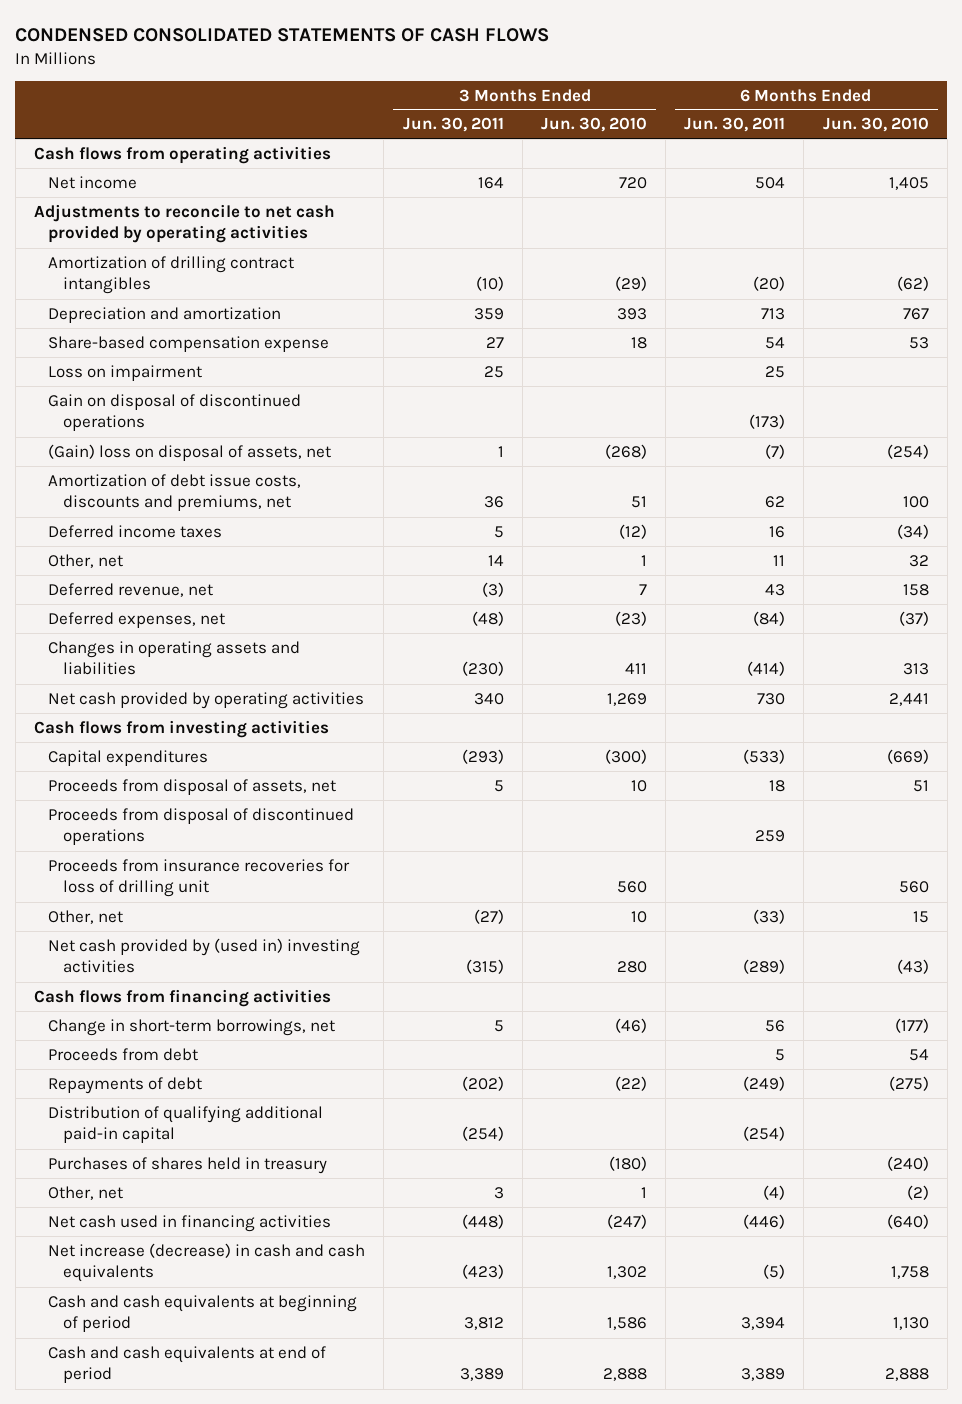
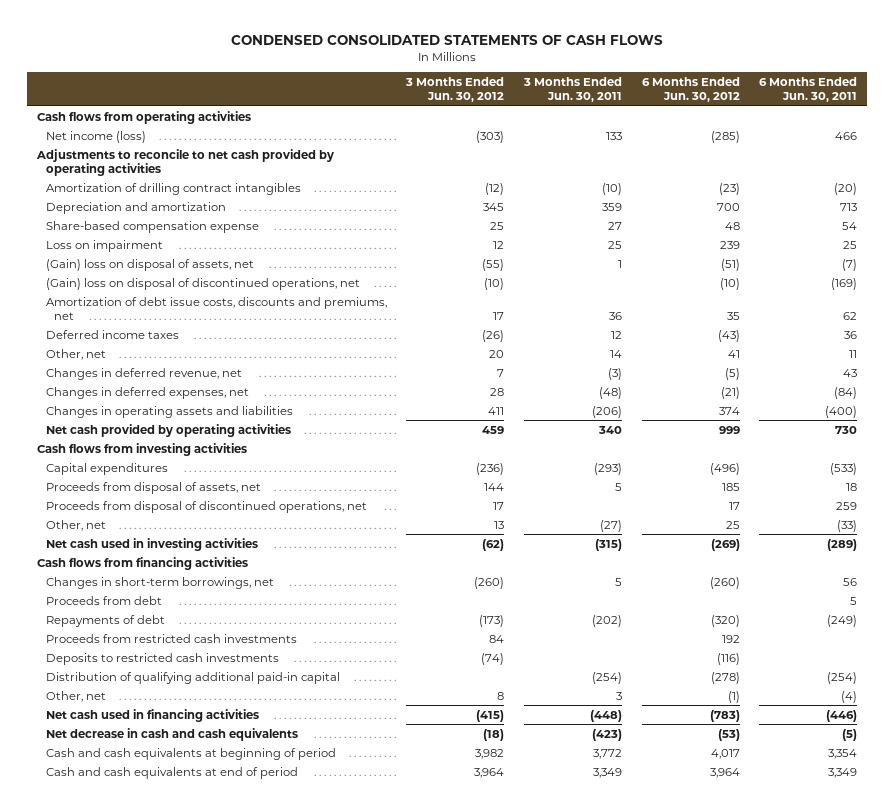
[540,117,647,133] Jun. 30, 2010 -> none
[822,117,929,133] Jun. 30, 2010 -> none
none -> [405,77,505,103] 3 Months Ended Jun. 30, 2012
none -> [641,77,740,103] 6 Months Ended Jun. 30, 2012
[48,175,138,189] Net income -> [45,130,146,143] Net income (loss)
[477,176,504,189] 164 -> [605,131,622,140] 133
[755,176,786,189] 504 -> [835,131,858,140] 466
[48,393,302,432] Gain on disposal of discontinued operations -> none
none -> [45,277,360,290] (Gain) loss on disposal of discontinued operations, net
[493,525,504,538] 5 -> [610,330,622,339] 12
[769,525,786,538] 16 -> [844,330,858,339] 36
[48,582,214,597] Deferred revenue, net -> [45,367,242,380] Changes in deferred revenue, net
[48,611,226,628] Deferred expenses, net -> [45,386,249,399] Changes in deferred expenses, net
[461,661,504,677] (230) -> [591,405,622,418] (206)
[747,661,786,677] (414) -> [825,405,858,418] (400)
[48,858,351,898] Proceeds from insurance recoveries for loss of drilling unit -> none
[48,807,355,846] Proceeds from disposal of discontinued operations -> [45,500,367,513] Proceeds from disposal of discontinued operations, net
[48,937,361,974] Net cash provided by (used in) investing activities -> [45,537,258,551] Net cash used in investing activities
[48,1018,336,1036] Change in short-term borrowings, net -> [45,576,274,589] Changes in short-term borrowings, net
none -> [45,633,297,643] Proceeds from restricted cash investments
none -> [45,652,279,665] Deposits to restricted cash investments
[48,1156,328,1174] Purchases of shares held in treasury -> none
[48,1242,366,1283] Net increase (decrease) in cash and cash equivalents -> [45,727,298,741] Net decrease in cash and cash equivalents
[463,1317,504,1331] 3,812 -> [592,748,622,759] 3,772
[741,1317,786,1331] 3,394 -> [828,748,858,759] 3,354
[459,1368,504,1382] 3,389 -> [592,767,622,778] 3,349
[741,1368,786,1382] 3,389 -> [828,767,858,778] 3,349

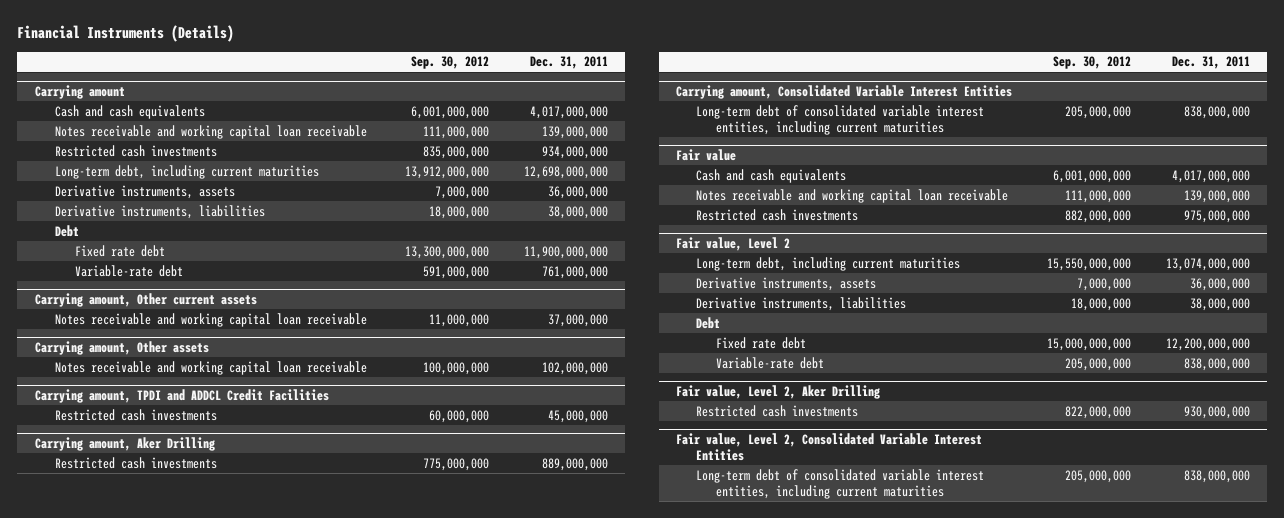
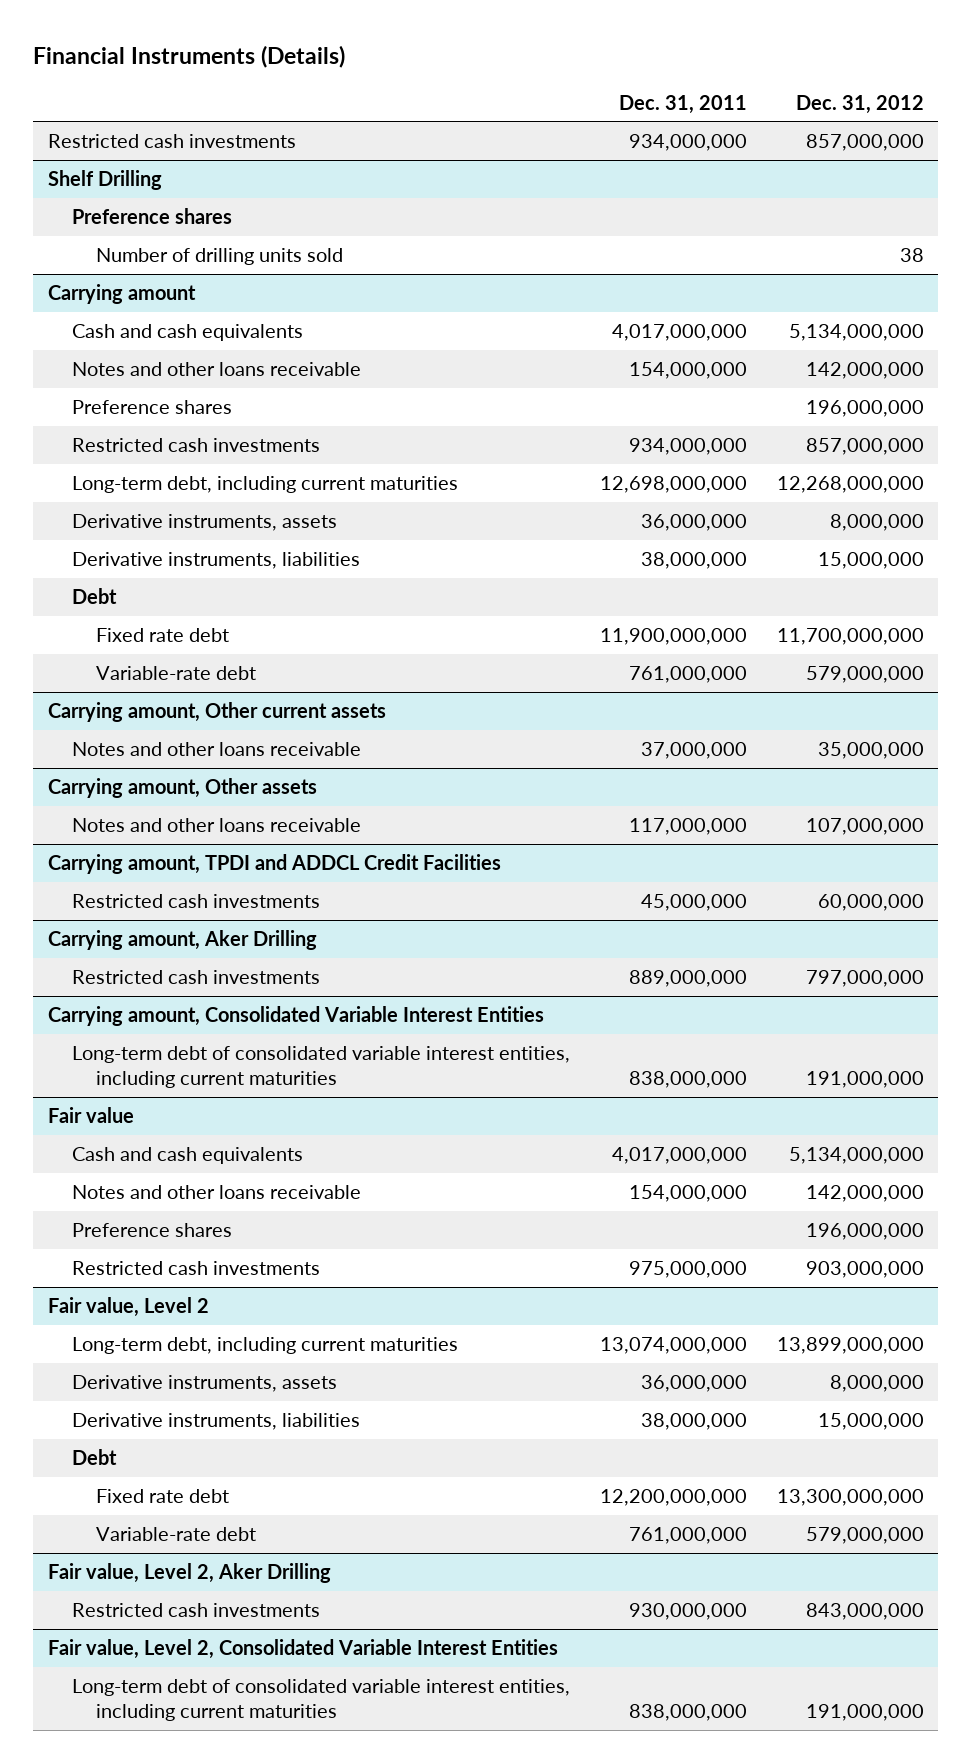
[411,56,490,70] Sep. 30, 2012 -> none
none -> [795,94,924,114] Dec. 31, 2012
none -> [48,133,297,148] Restricted cash investments
none -> [48,169,163,190] Shelf Drilling
none -> [72,207,233,224] Preference shares
none -> [96,247,344,265] Number of drilling units sold
[54,124,367,139] Notes receivable and working capital loan receivable -> [72,361,362,376] Notes and other loans receivable
[542,125,609,139] 139,000,000 -> [628,361,747,379] 154,000,000
none -> [72,399,233,414] Preference shares
[54,312,367,327] Notes receivable and working capital loan receivable -> [72,741,362,756] Notes and other loans receivable
[54,360,367,375] Notes receivable and working capital loan receivable -> [72,817,362,832] Notes and other loans receivable
[542,361,609,375] 102,000,000 -> [628,817,747,835] 117,000,000
[696,188,1009,203] Notes receivable and working capital loan receivable -> [72,1184,362,1199] Notes and other loans receivable
[1183,189,1250,203] 139,000,000 -> [628,1184,747,1202] 154,000,000
none -> [72,1222,233,1237] Preference shares
[1183,357,1250,371] 838,000,000 -> [628,1526,747,1544] 761,000,000

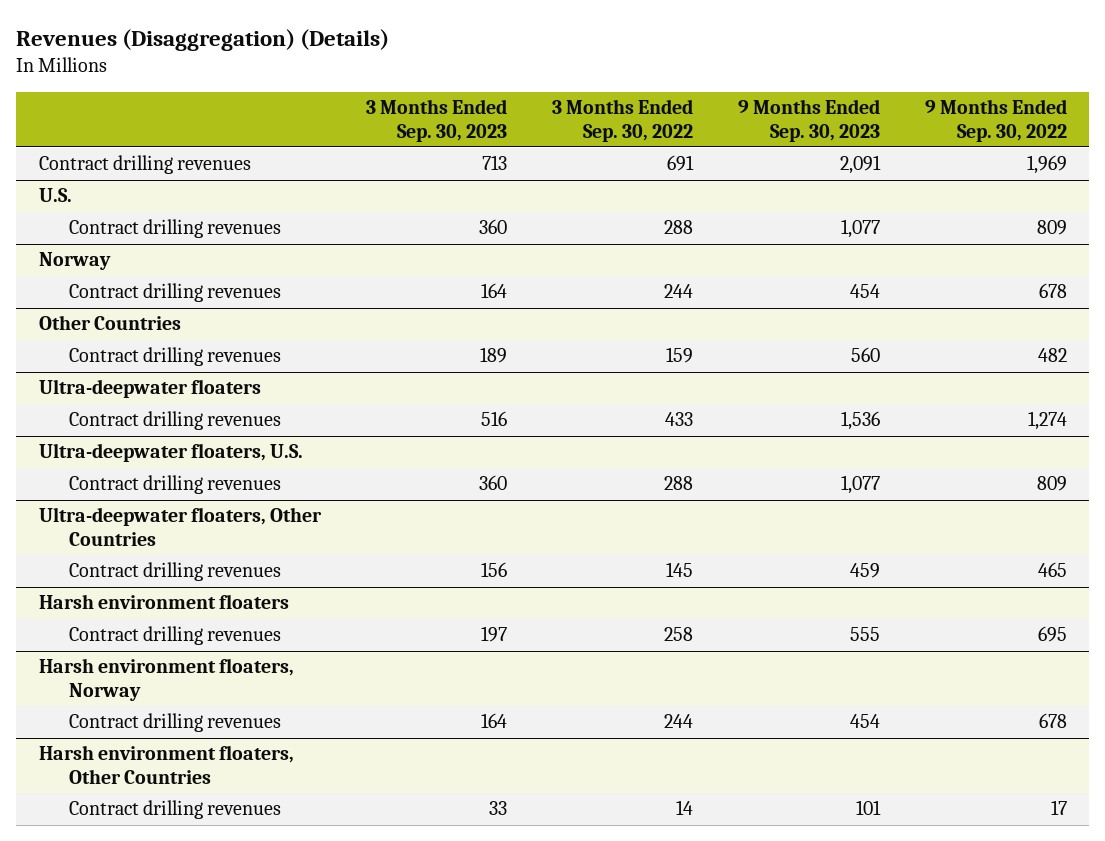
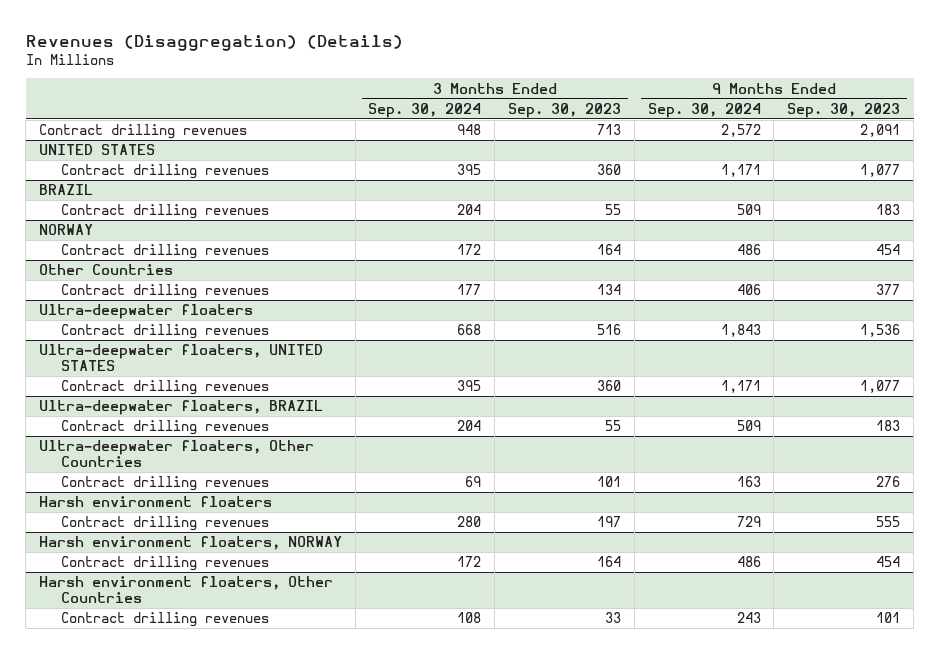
[551,99,693,142] 3 Months Ended Sep. 30, 2022 -> none
[924,99,1067,142] 9 Months Ended Sep. 30, 2022 -> none
none -> [368,102,482,118] Sep. 30, 2024
none -> [647,102,761,118] Sep. 30, 2024
[38,188,72,203] U.S. -> [38,144,155,156] UNITED STATES
none -> [38,184,93,196] BRAZIL
none -> [60,204,269,220] Contract drilling revenues
[38,252,111,271] Norway -> [38,224,93,236] NORWAY
[479,347,507,364] 189 -> [597,284,622,296] 134
[850,347,880,363] 560 -> [876,284,901,296] 377
[38,443,303,463] Ultra-deepwater floaters, U.S. -> none
none -> [38,344,323,372] Ultra-deepwater floaters, UNITED STATES
none -> [38,400,323,416] Ultra-deepwater floaters, BRAZIL
none -> [60,420,269,436] Contract drilling revenues
[480,562,507,578] 156 -> [597,476,622,488] 101
[849,563,880,579] 459 -> [876,476,901,488] 276
[38,658,294,701] Harsh environment floaters, Norway -> [38,536,342,551] Harsh environment floaters, NORWAY

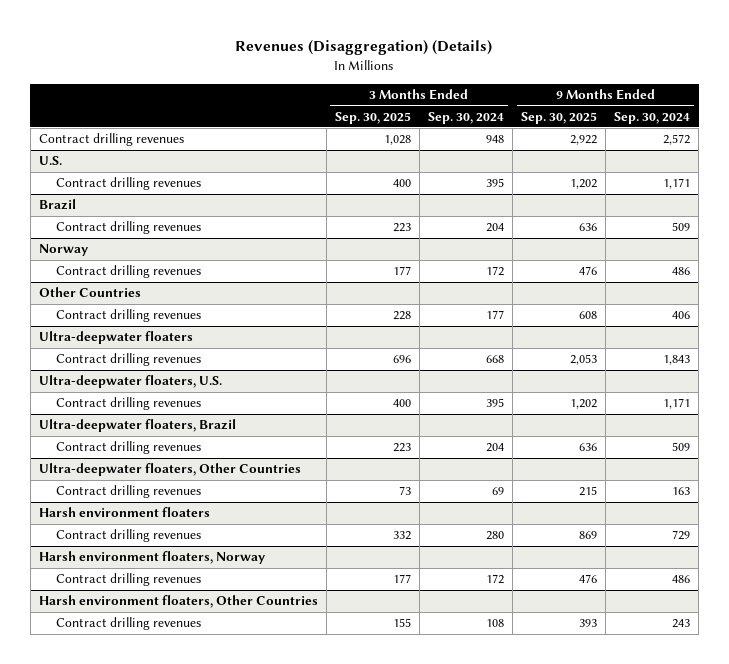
[508,102,622,118] Sep. 30, 2023 -> none
[787,102,901,118] Sep. 30, 2023 -> none
none -> [334,111,411,124] Sep. 30, 2025
none -> [521,111,598,124] Sep. 30, 2025
[38,144,155,156] UNITED STATES -> [38,156,62,166] U.S.
[38,184,93,196] BRAZIL -> [38,199,76,211] Brazil
[38,224,93,236] NORWAY -> [38,244,88,257] Norway
[38,344,323,372] Ultra-deepwater floaters, UNITED STATES -> none
none -> [38,375,222,389] Ultra-deepwater floaters, U.S.
[38,400,323,416] Ultra-deepwater floaters, BRAZIL -> [38,419,236,433] Ultra-deepwater floaters, Brazil
[38,536,342,551] Harsh environment floaters, NORWAY -> [38,551,265,565] Harsh environment floaters, Norway

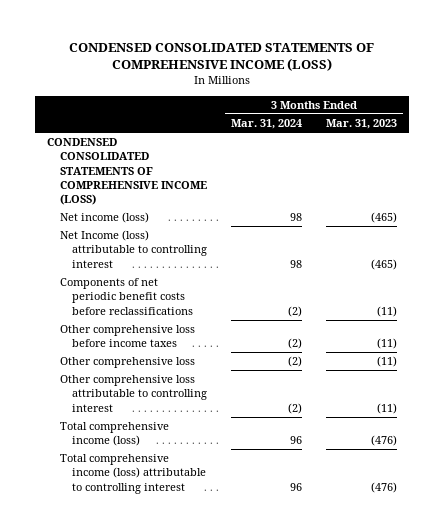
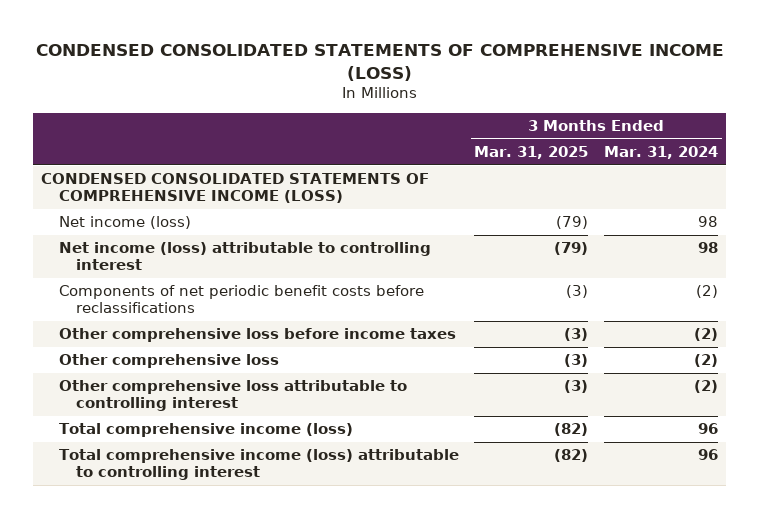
[326,118,398,129] Mar. 31, 2023 -> none
none -> [474,145,589,159] Mar. 31, 2025
[59,230,208,268] Net Income (loss) attributable to controlling interest -> [58,242,431,271] Net income (loss) attributable to controlling interest

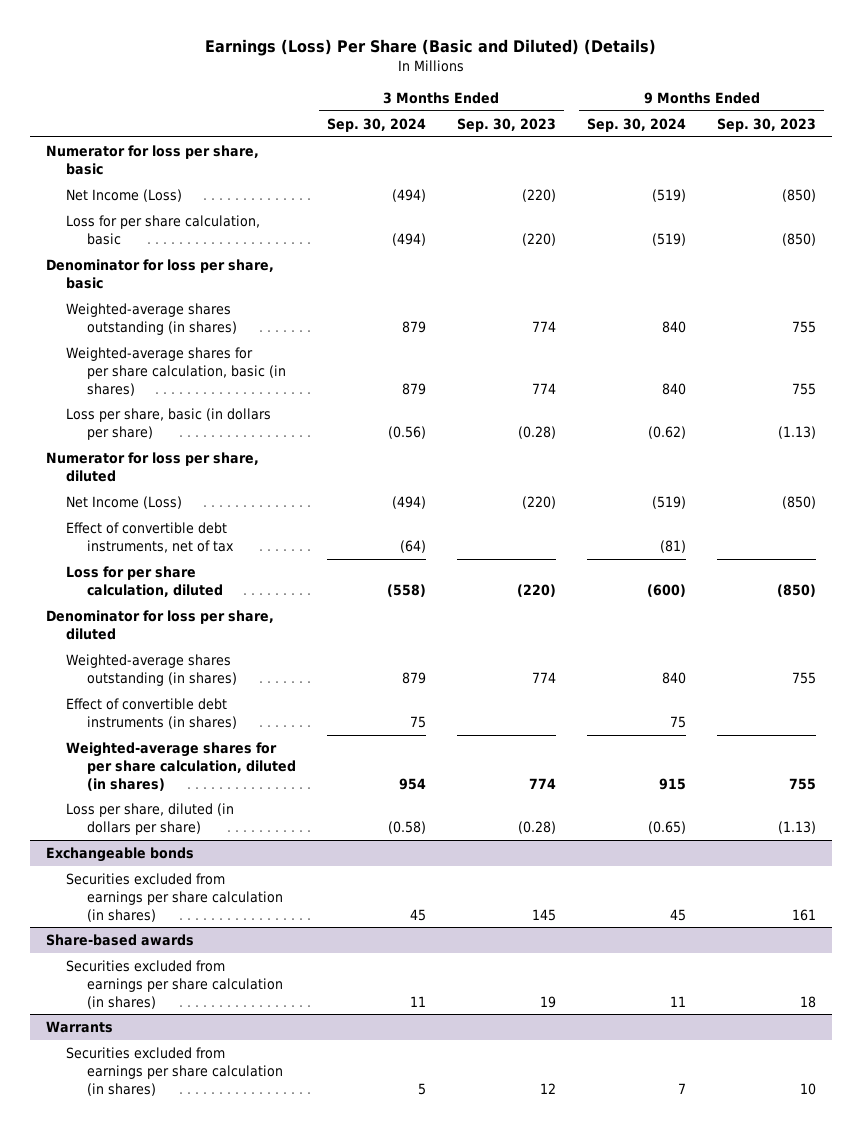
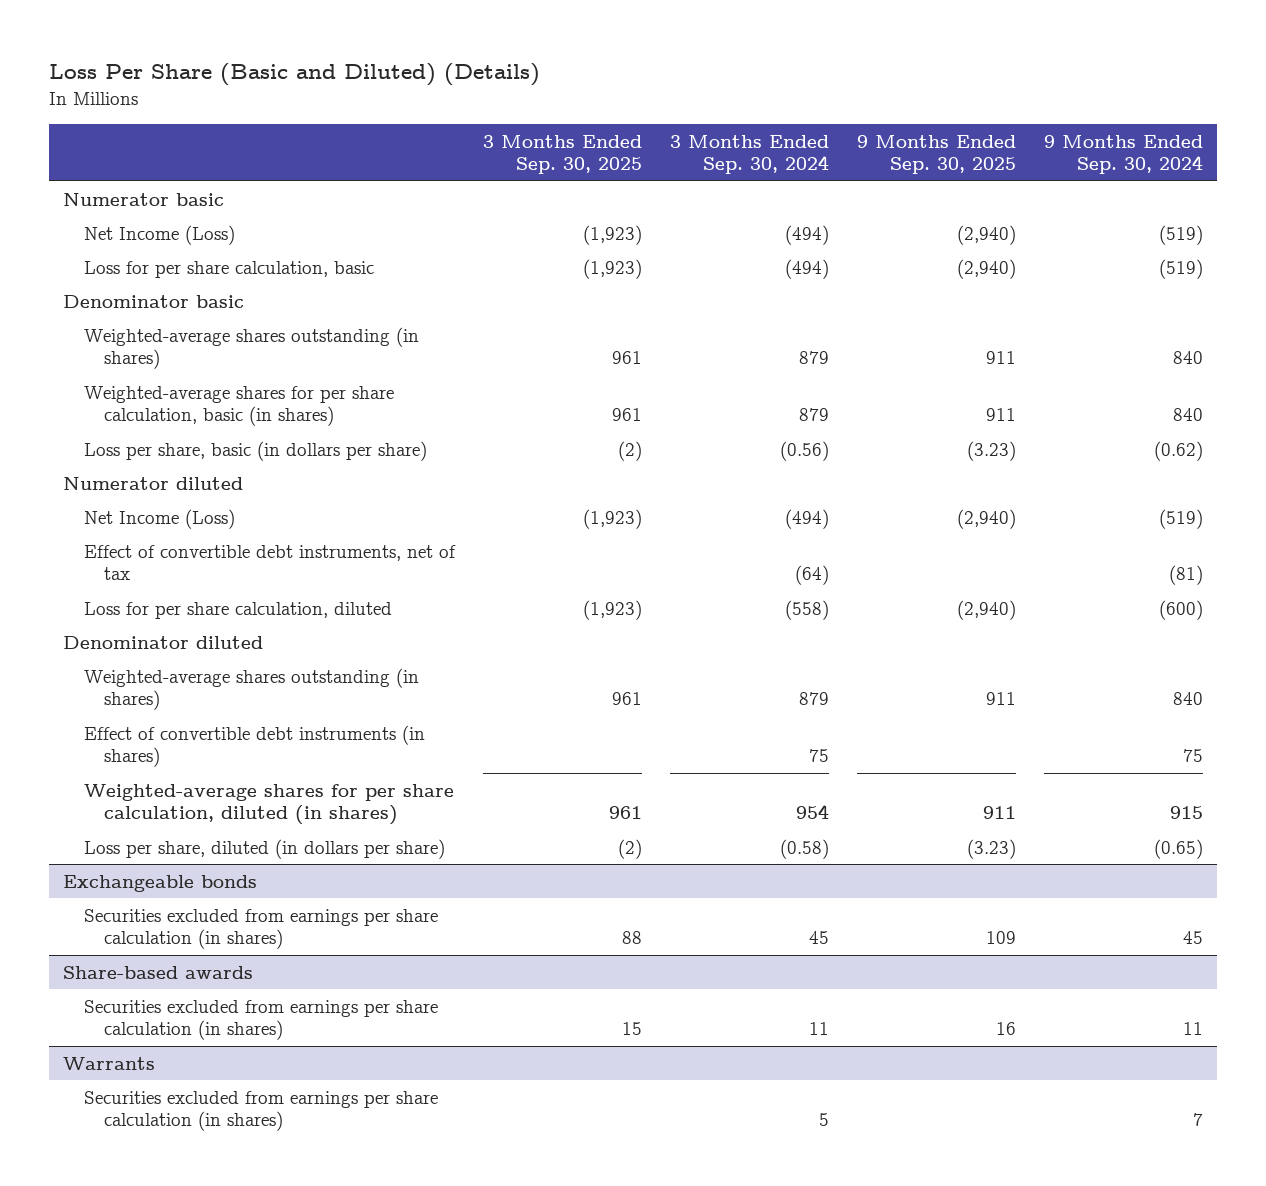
[205,38,657,56] Earnings (Loss) Per Share (Basic and Diluted) (Details) -> [49,62,541,86] Loss Per Share (Basic and Diluted) (Details)
[457,118,557,133] Sep. 30, 2023 -> none
[717,118,817,133] Sep. 30, 2023 -> none
none -> [482,134,642,175] 3 Months Ended Sep. 30, 2025
none -> [856,134,1016,175] 9 Months Ended Sep. 30, 2025
[45,145,259,175] Numerator for loss per share, basic -> [63,192,225,206] Numerator basic
[45,259,274,289] Denominator for loss per share, basic -> [63,294,245,308] Denominator basic
[45,452,259,482] Numerator for loss per share, diluted -> [63,476,244,490] Numerator diluted
[45,610,274,640] Denominator for loss per share, diluted -> [63,635,264,649] Denominator diluted

